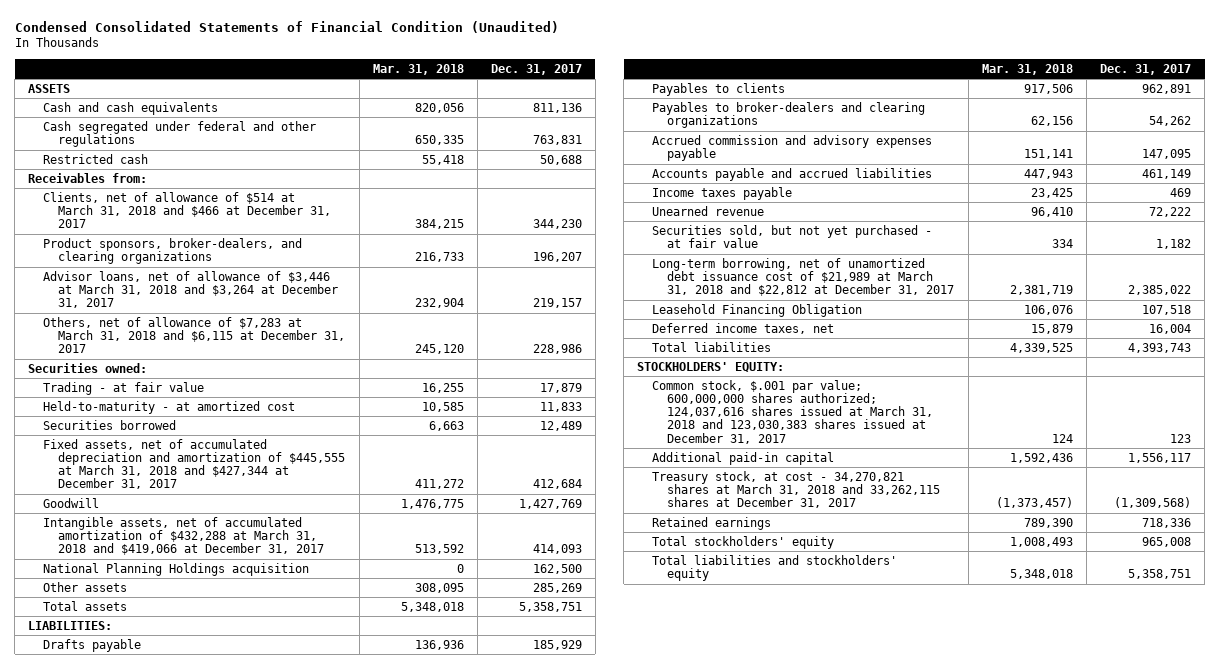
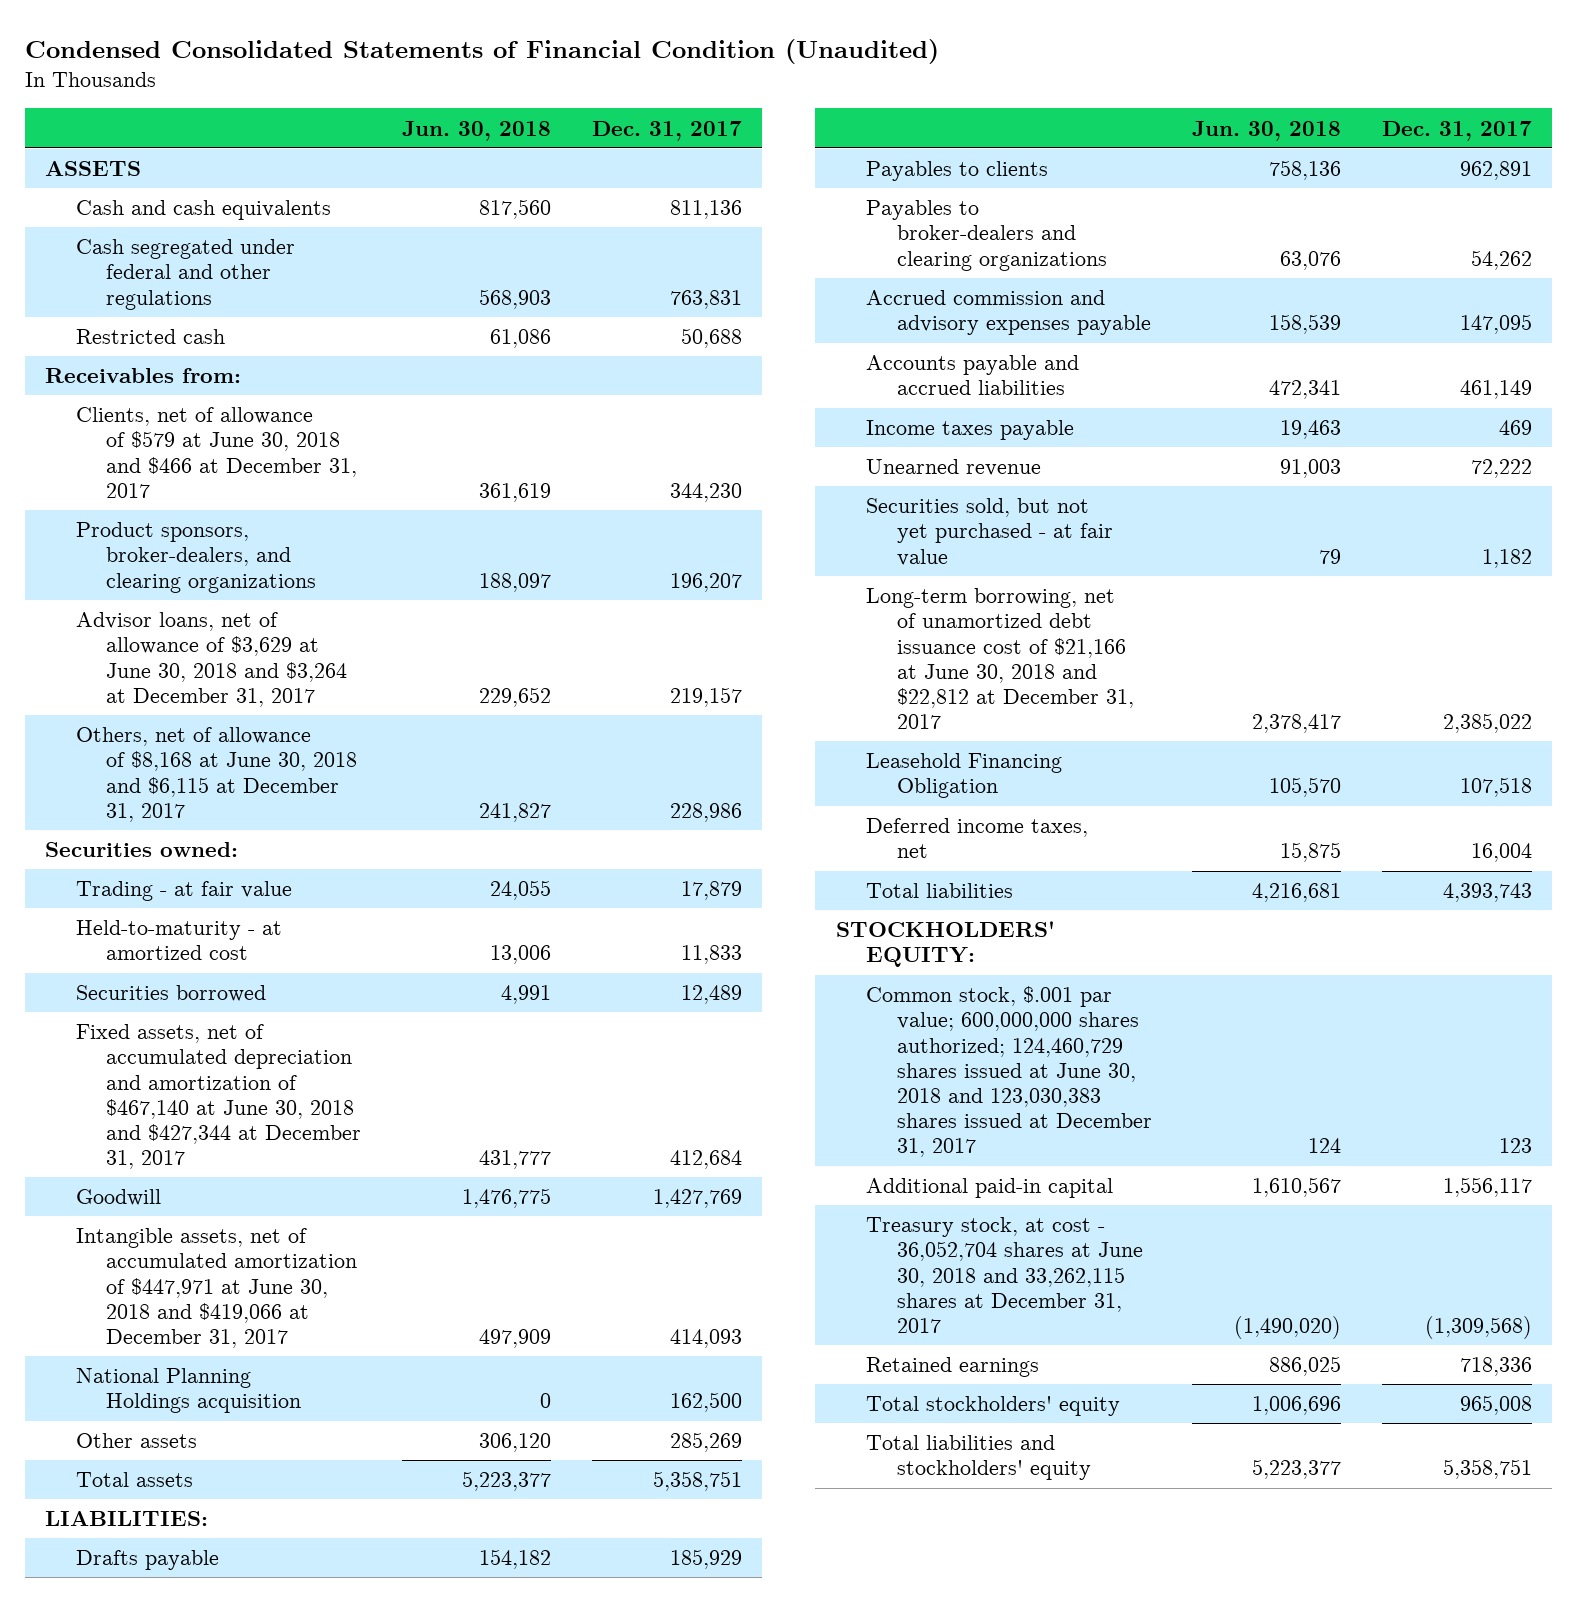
[372,63,464,75] Mar. 31, 2018 -> none
none -> [401,120,551,141] Jun. 30, 2018
[43,191,332,229] Clients, net of allowance of $514 at March 31, 2018 and $466 at December 31, 2017 -> [75,407,358,498] Clients, net of allowance of $579 at June 30, 2018 and $466 at December 31, 2017
[43,270,339,309] Advisor loans, net of allowance of $3,446 at March 31, 2018 and $3,264 at December 31, 2017 -> [75,612,348,707] Advisor loans, net of allowance of $3,629 at June 30, 2018 and $3,264 at December 31, 2017
[43,316,346,354] Others, net of allowance of $7,283 at March 31, 2018 and $6,115 at December 31, 2017 -> [75,727,358,822] Others, net of allowance of $8,168 at June 30, 2018 and $6,115 at December 31, 2017
[43,438,346,490] Fixed assets, net of accumulated depreciation and amortization of $445,555 at March 31, 2018 and $427,344 at December 31, 2017 -> [75,1024,362,1170] Fixed assets, net of accumulated depreciation and amortization of $467,140 at June 30, 2018 and $427,344 at December 31, 2017
[43,516,325,556] Intangible assets, net of accumulated amortization of $432,288 at March 31, 2018 and $419,066 at December 31, 2017 -> [75,1228,358,1348] Intangible assets, net of accumulated amortization of $447,971 at June 30, 2018 and $419,066 at December 31, 2017
[652,257,955,297] Long-term borrowing, net of unamortized debt issuance cost of $21,989 at March 31, 2018 and $22,812 at December 31, 2017 -> [866,588,1134,730] Long-term borrowing, net of unamortized debt issuance cost of $21,166 at June 30, 2018 and $22,812 at December 31, 2017
[652,379,934,444] Common stock, $.001 par value; 600,000,000 shares authorized; 124,037,616 shares issued at March 31, 2018 and 123,030,383 shares issued at December 31, 2017 -> [866,986,1152,1158] Common stock, $.001 par value; 600,000,000 shares authorized; 124,460,729 shares issued at June 30, 2018 and 123,030,383 shares issued at December 31, 2017
[652,470,941,509] Treasury stock, at cost - 34,270,821 shares at March 31, 2018 and 33,262,115 shares at December 31, 2017 -> [866,1217,1143,1333] Treasury stock, at cost - 36,052,704 shares at June 30, 2018 and 33,262,115 shares at December 31, 2017

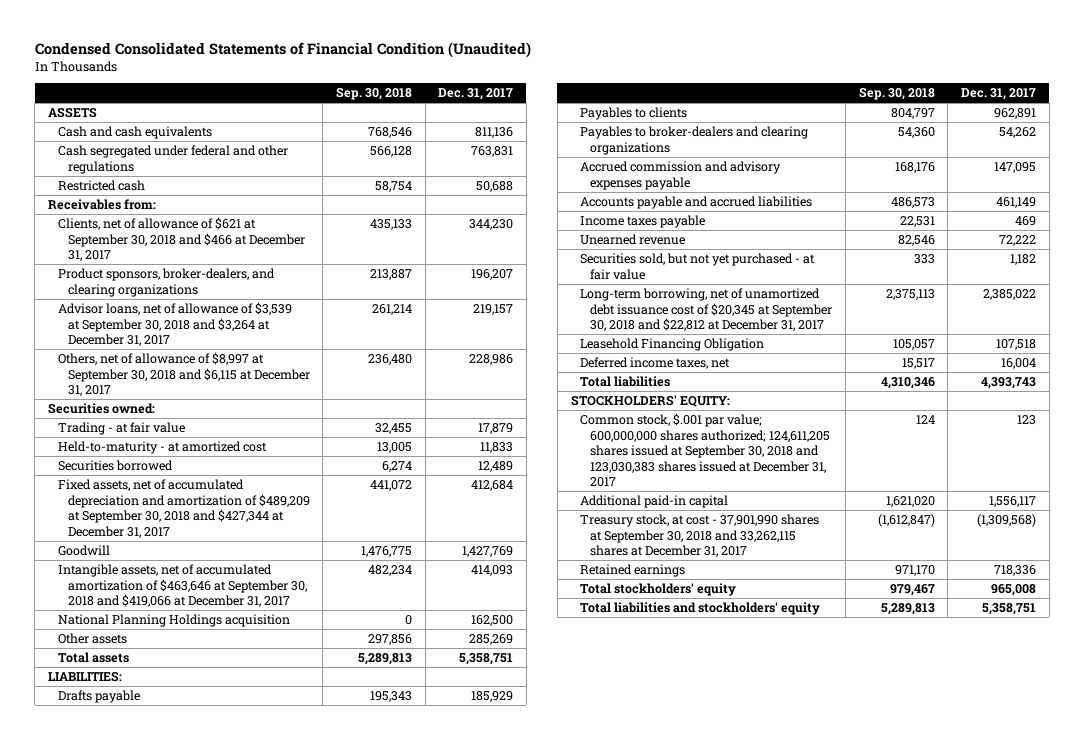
[401,120,551,141] Jun. 30, 2018 -> none
none -> [335,87,412,101] Sep. 30, 2018
[75,407,358,498] Clients, net of allowance of $579 at June 30, 2018 and $466 at December 31, 2017 -> [57,216,305,262] Clients, net of allowance of $621 at September 30, 2018 and $466 at December 31, 2017
[75,612,348,707] Advisor loans, net of allowance of $3,629 at June 30, 2018 and $3,264 at December 31, 2017 -> [57,301,292,347] Advisor loans, net of allowance of $3,539 at September 30, 2018 and $3,264 at December 31, 2017
[75,727,358,822] Others, net of allowance of $8,168 at June 30, 2018 and $6,115 at December 31, 2017 -> [57,351,310,397] Others, net of allowance of $8,997 at September 30, 2018 and $6,115 at December 31, 2017
[75,1024,362,1170] Fixed assets, net of accumulated depreciation and amortization of $467,140 at June 30, 2018 and $427,344 at December 31, 2017 -> [57,478,310,538] Fixed assets, net of accumulated depreciation and amortization of $489,209 at September 30, 2018 and $427,344 at December 31, 2017
[75,1228,358,1348] Intangible assets, net of accumulated amortization of $447,971 at June 30, 2018 and $419,066 at December 31, 2017 -> [57,563,307,608] Intangible assets, net of accumulated amortization of $463,646 at September 30, 2018 and $419,066 at December 31, 2017
[866,588,1134,730] Long-term borrowing, net of unamortized debt issuance cost of $21,166 at June 30, 2018 and $22,812 at December 31, 2017 -> [580,287,833,332] Long-term borrowing, net of unamortized debt issuance cost of $20,345 at September 30, 2018 and $22,812 at December 31, 2017
[866,986,1152,1158] Common stock, $.001 par value; 600,000,000 shares authorized; 124,460,729 shares issued at June 30, 2018 and 123,030,383 shares issued at December 31, 2017 -> [580,412,831,488] Common stock, $.001 par value; 600,000,000 shares authorized; 124,611,205 shares issued at September 30, 2018 and 123,030,383 shares issued at December 31, 2017
[866,1217,1143,1333] Treasury stock, at cost - 36,052,704 shares at June 30, 2018 and 33,262,115 shares at December 31, 2017 -> [580,513,820,558] Treasury stock, at cost - 37,901,990 shares at September 30, 2018 and 33,262,115 shares at December 31, 2017

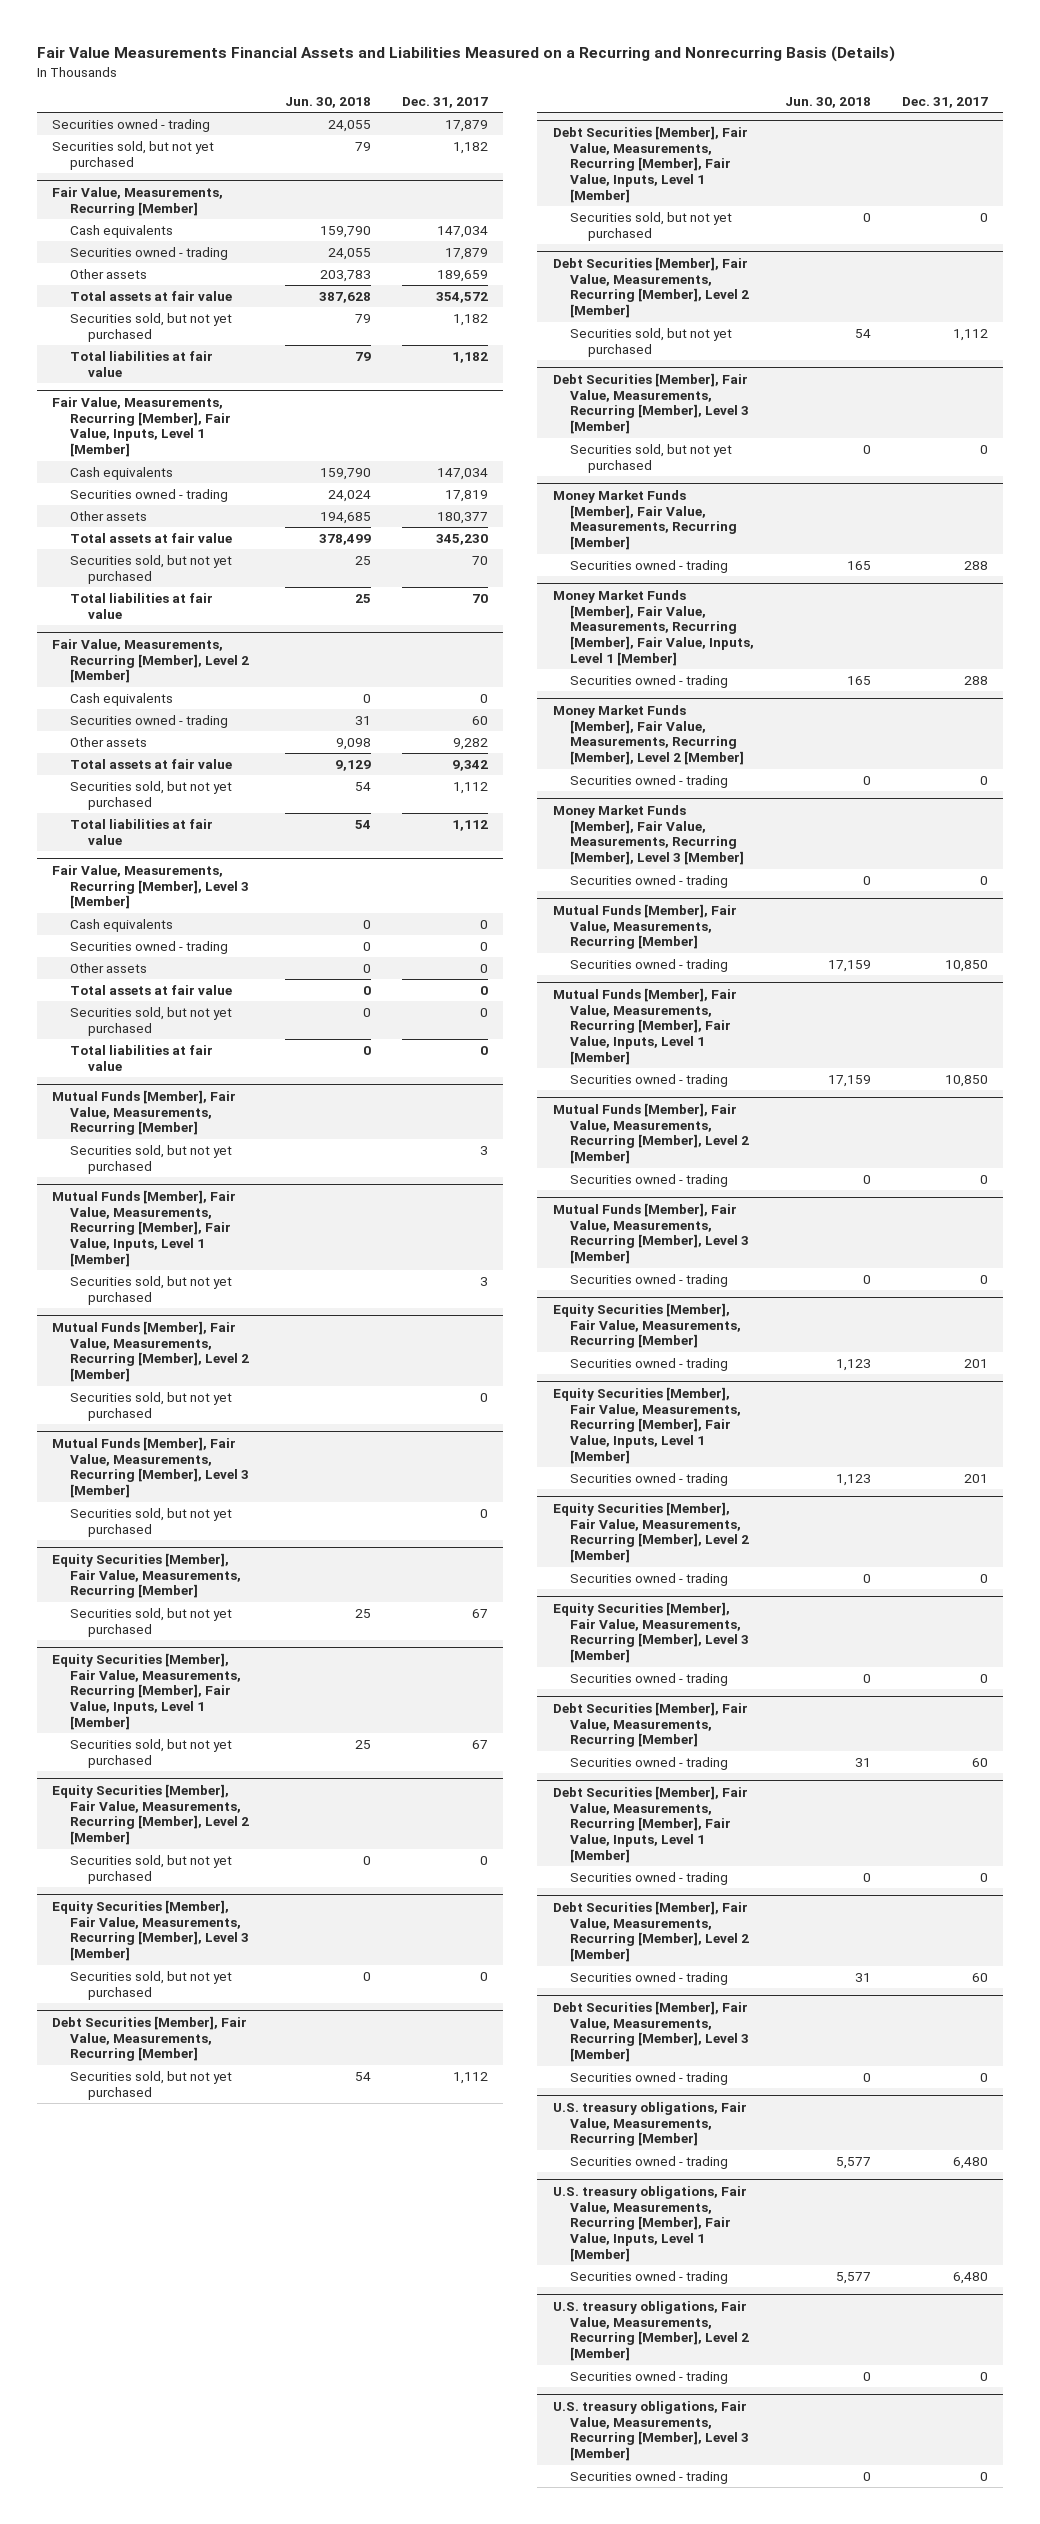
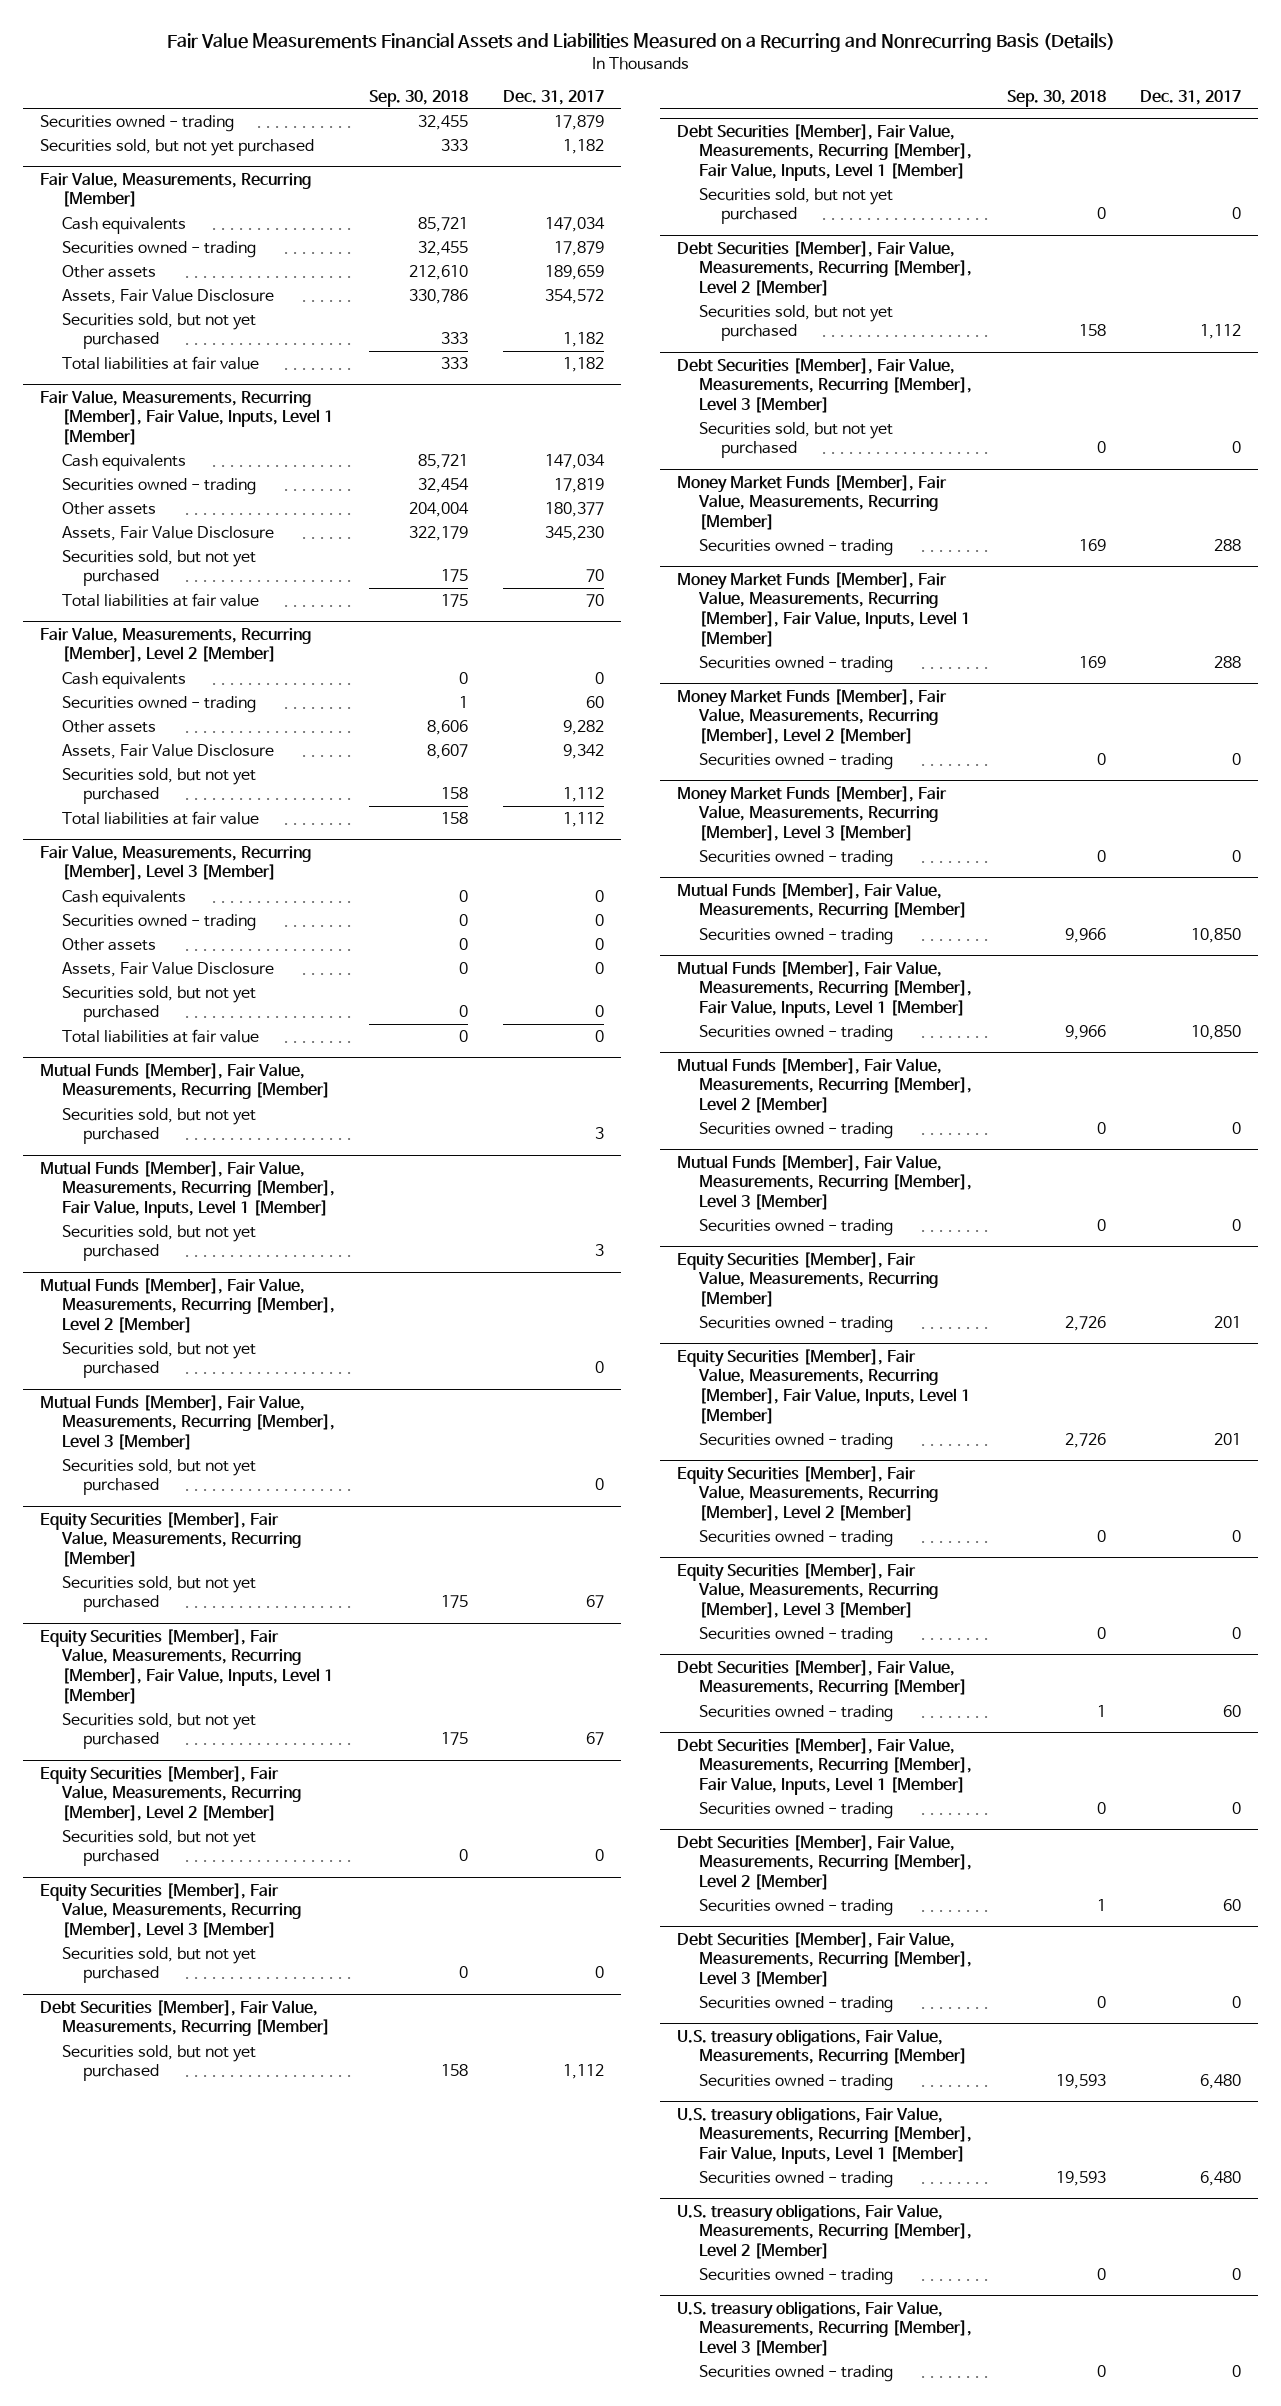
[284,97,371,109] Jun. 30, 2018 -> none
none -> [369,90,469,108] Sep. 30, 2018
[70,290,233,301] Total assets at fair value -> [61,288,274,304] Assets, Fair Value Disclosure
[70,532,233,543] Total assets at fair value -> [61,525,274,541] Assets, Fair Value Disclosure
[70,758,233,769] Total assets at fair value -> [61,743,274,759] Assets, Fair Value Disclosure
[70,984,233,995] Total assets at fair value -> [61,961,274,977] Assets, Fair Value Disclosure

